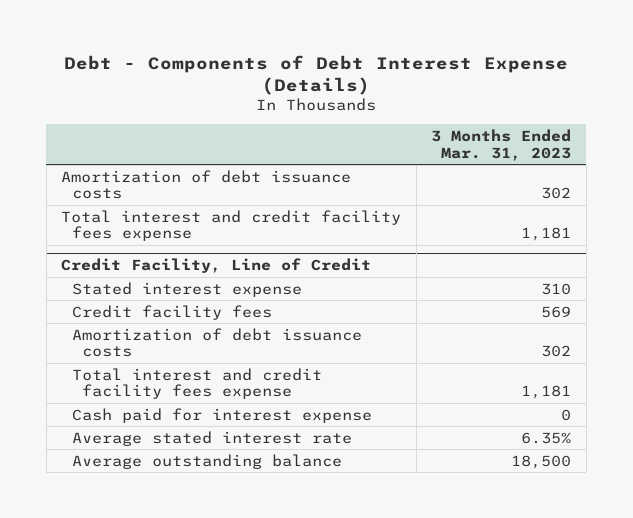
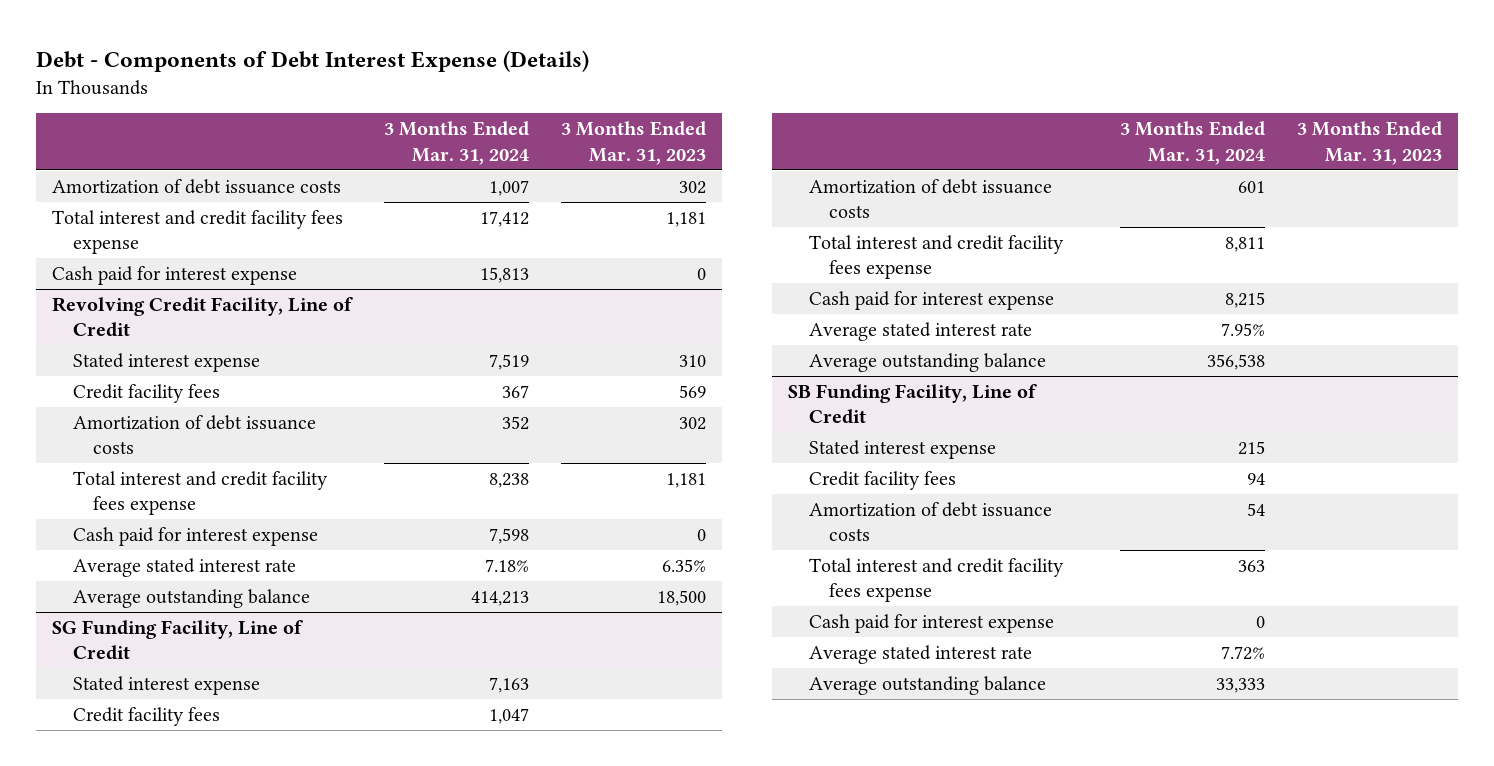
none -> [383,121,529,165] 3 Months Ended Mar. 31, 2024
none -> [51,265,297,285] Cash paid for interest expense
[61,257,372,273] Credit Facility, Line of Credit -> [51,296,353,338] Revolving Credit Facility, Line of Credit
none -> [51,619,303,661] SG Funding Facility, Line of Credit
none -> [72,675,260,695] Stated interest expense
none -> [72,706,220,726] Credit facility fees
none -> [808,178,1052,219] Amortization of debt issuance costs
none -> [808,234,1064,280] Total interest and credit facility fees expense
none -> [808,290,1054,310] Cash paid for interest expense
none -> [808,321,1032,341] Average stated interest rate
none -> [808,352,1046,372] Average outstanding balance
none -> [787,383,1037,425] SB Funding Facility, Line of Credit
none -> [808,439,996,459] Stated interest expense
none -> [808,470,956,490] Credit facility fees
none -> [808,501,1052,542] Amortization of debt issuance costs
none -> [808,557,1064,603] Total interest and credit facility fees expense
none -> [808,613,1054,633] Cash paid for interest expense
none -> [808,644,1032,664] Average stated interest rate
none -> [808,675,1046,695] Average outstanding balance

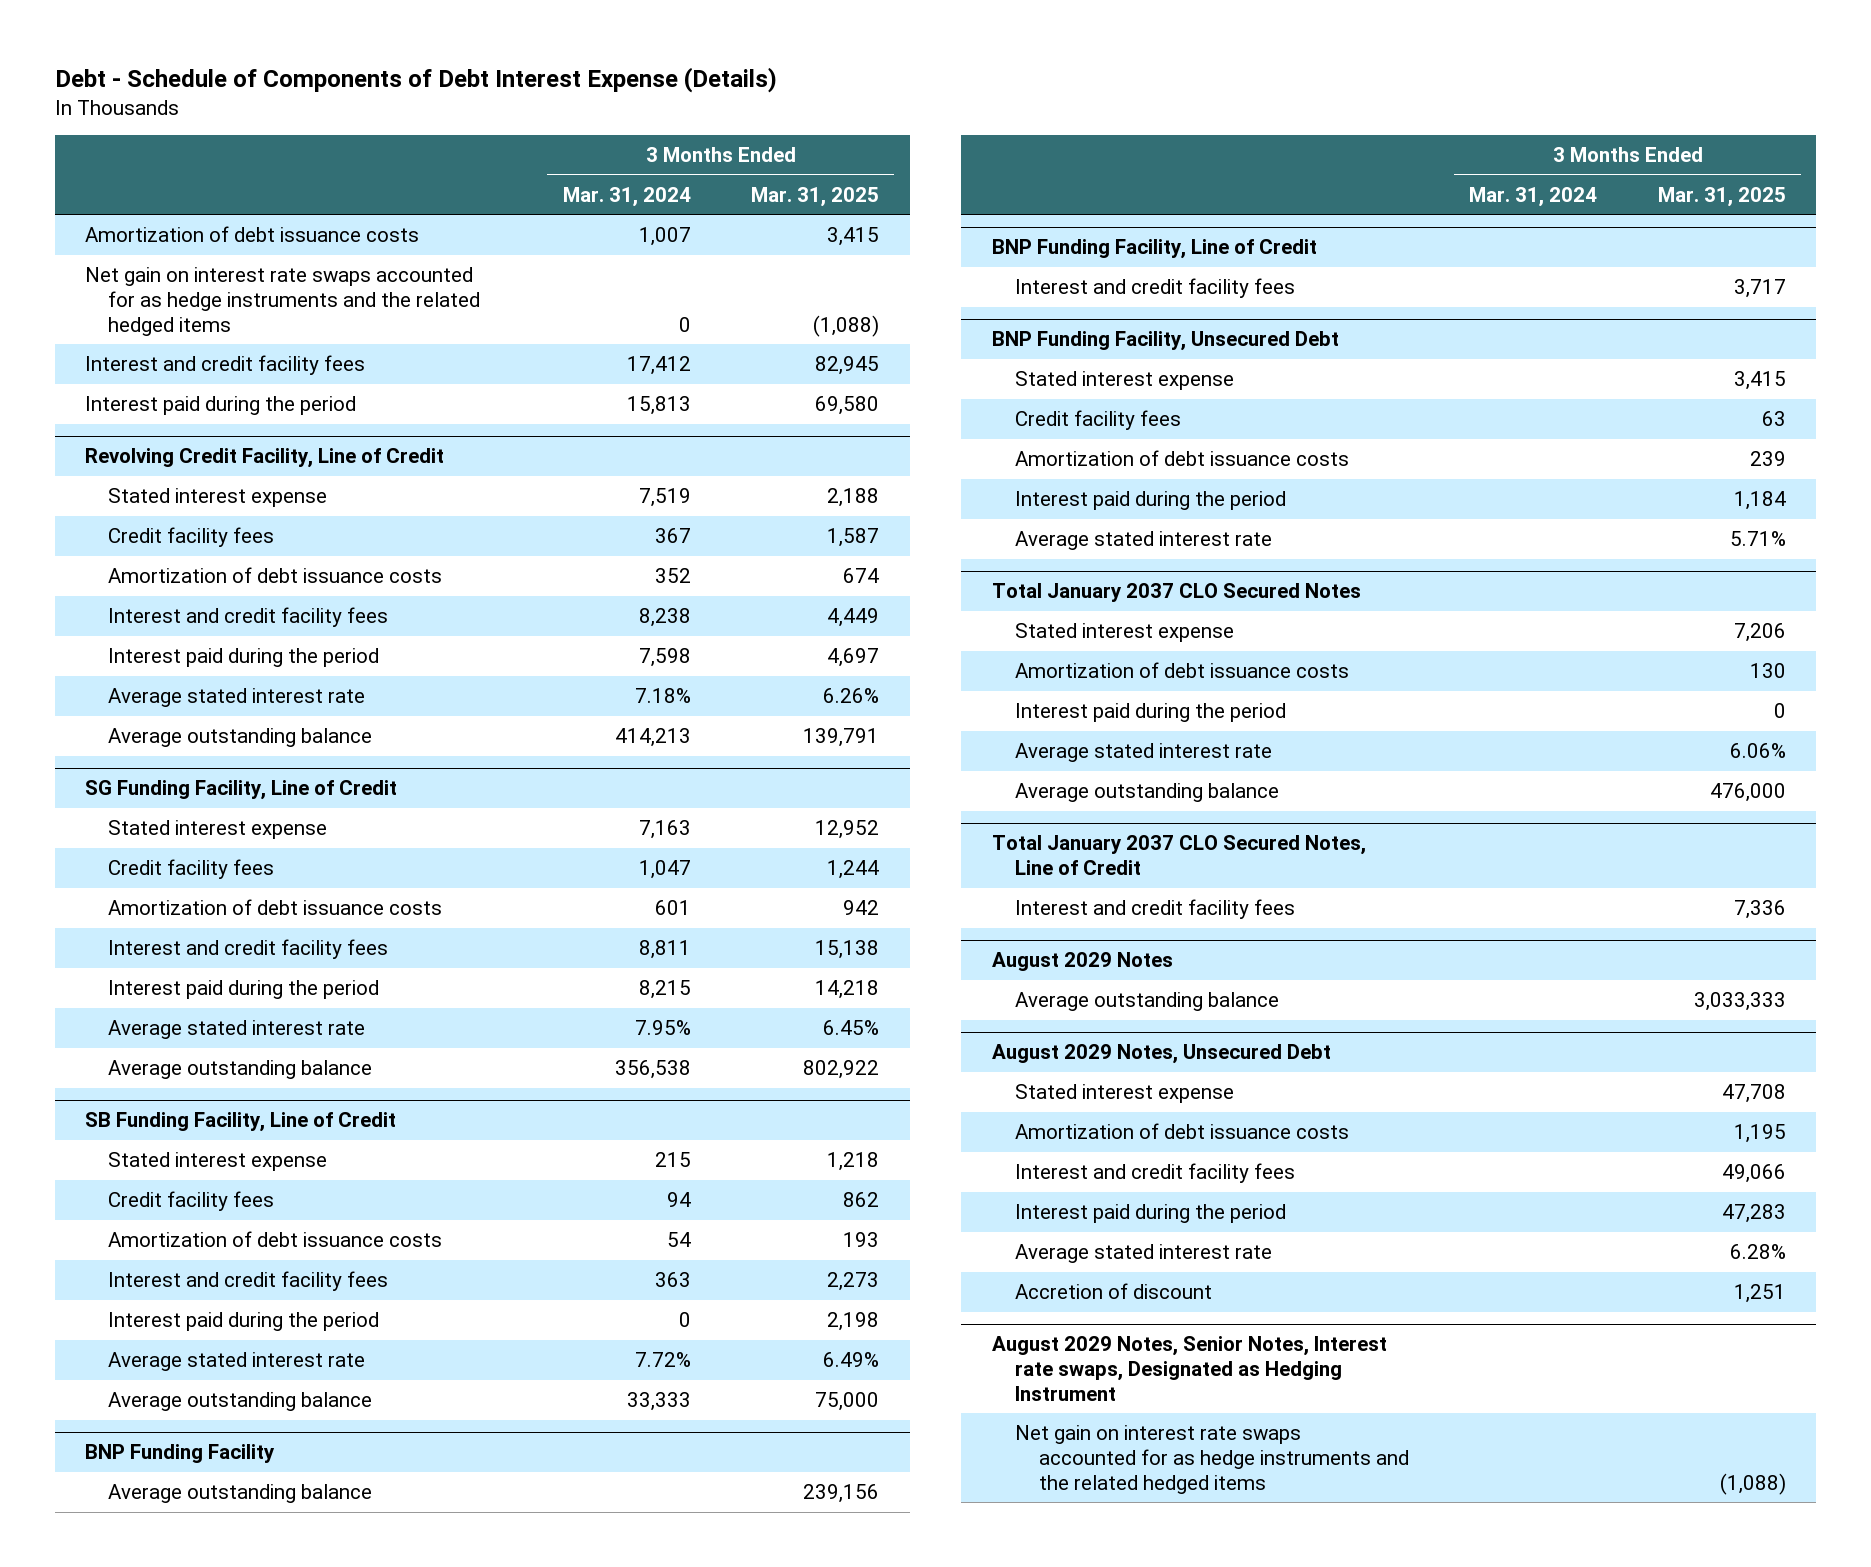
[35,49,589,72] Debt - Components of Debt Interest Expense (Details) -> [54,66,777,93] Debt - Schedule of Components of Debt Interest Expense (Details)
[560,121,706,165] 3 Months Ended Mar. 31, 2023 -> none
none -> [751,187,880,208] Mar. 31, 2025
none -> [84,267,481,336] Net gain on interest rate swaps accounted for as hedge instruments and the related hedged items
[51,209,343,255] Total interest and credit facility fees expense -> [84,355,365,376] Interest and credit facility fees
[51,265,297,285] Cash paid for interest expense -> [84,396,356,416] Interest paid during the period
[72,470,328,516] Total interest and credit facility fees expense -> [108,607,389,628] Interest and credit facility fees
[72,526,318,546] Cash paid for interest expense -> [108,648,380,668] Interest paid during the period
[808,234,1064,280] Total interest and credit facility fees expense -> [108,939,389,960] Interest and credit facility fees
[808,290,1054,310] Cash paid for interest expense -> [108,980,380,1000] Interest paid during the period
[808,557,1064,603] Total interest and credit facility fees expense -> [108,1271,389,1292] Interest and credit facility fees
[808,613,1054,633] Cash paid for interest expense -> [108,1312,380,1332] Interest paid during the period
none -> [84,1444,275,1464] BNP Funding Facility
none -> [108,1484,373,1504] Average outstanding balance
none -> [991,239,1317,260] BNP Funding Facility, Line of Credit
none -> [1015,278,1296,299] Interest and credit facility fees
none -> [991,331,1339,352] BNP Funding Facility, Unsecured Debt
none -> [1015,371,1235,391] Stated interest expense
none -> [1015,410,1182,431] Credit facility fees
none -> [1015,450,1350,467] Amortization of debt issuance costs
none -> [1015,491,1287,511] Interest paid during the period
none -> [1015,531,1273,551] Average stated interest rate
none -> [991,583,1361,603] Total January 2037 CLO Secured Notes
none -> [1015,623,1235,643] Stated interest expense
none -> [1015,662,1350,679] Amortization of debt issuance costs
none -> [1015,703,1287,723] Interest paid during the period
none -> [1015,743,1273,763] Average stated interest rate
none -> [1015,783,1280,803] Average outstanding balance
none -> [991,835,1366,876] Total January 2037 CLO Secured Notes, Line of Credit
none -> [1015,899,1296,920] Interest and credit facility fees
none -> [991,952,1173,972] August 2029 Notes
none -> [1015,992,1280,1012] Average outstanding balance
none -> [991,1044,1331,1065] August 2029 Notes, Unsecured Debt
none -> [1015,1084,1235,1104] Stated interest expense
none -> [1015,1123,1350,1140] Amortization of debt issuance costs
none -> [1015,1163,1296,1184] Interest and credit facility fees
none -> [1015,1204,1287,1224] Interest paid during the period
none -> [1015,1244,1273,1264] Average stated interest rate
none -> [1015,1283,1213,1300] Accretion of discount
none -> [991,1336,1387,1401] August 2029 Notes, Senior Notes, Interest rate swaps, Designated as Hedging Instrument
none -> [1015,1425,1409,1494] Net gain on interest rate swaps accounted for as hedge instruments and the related hedged items

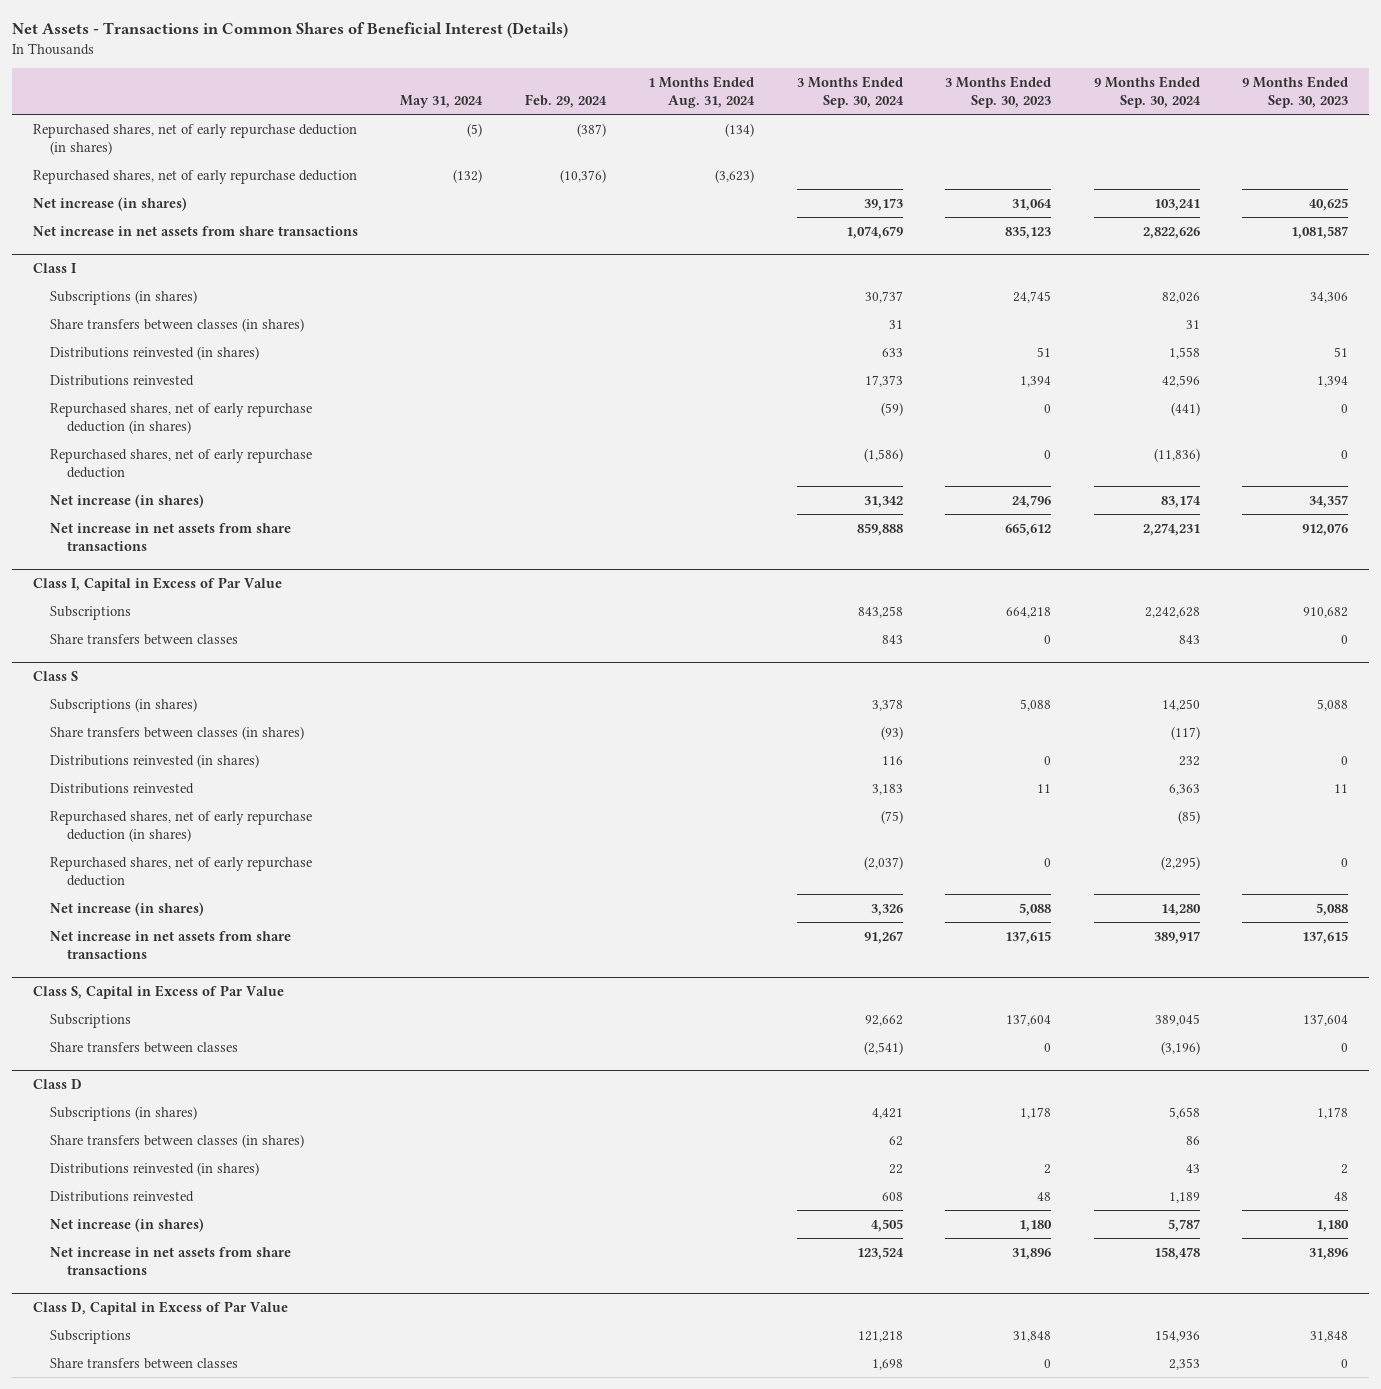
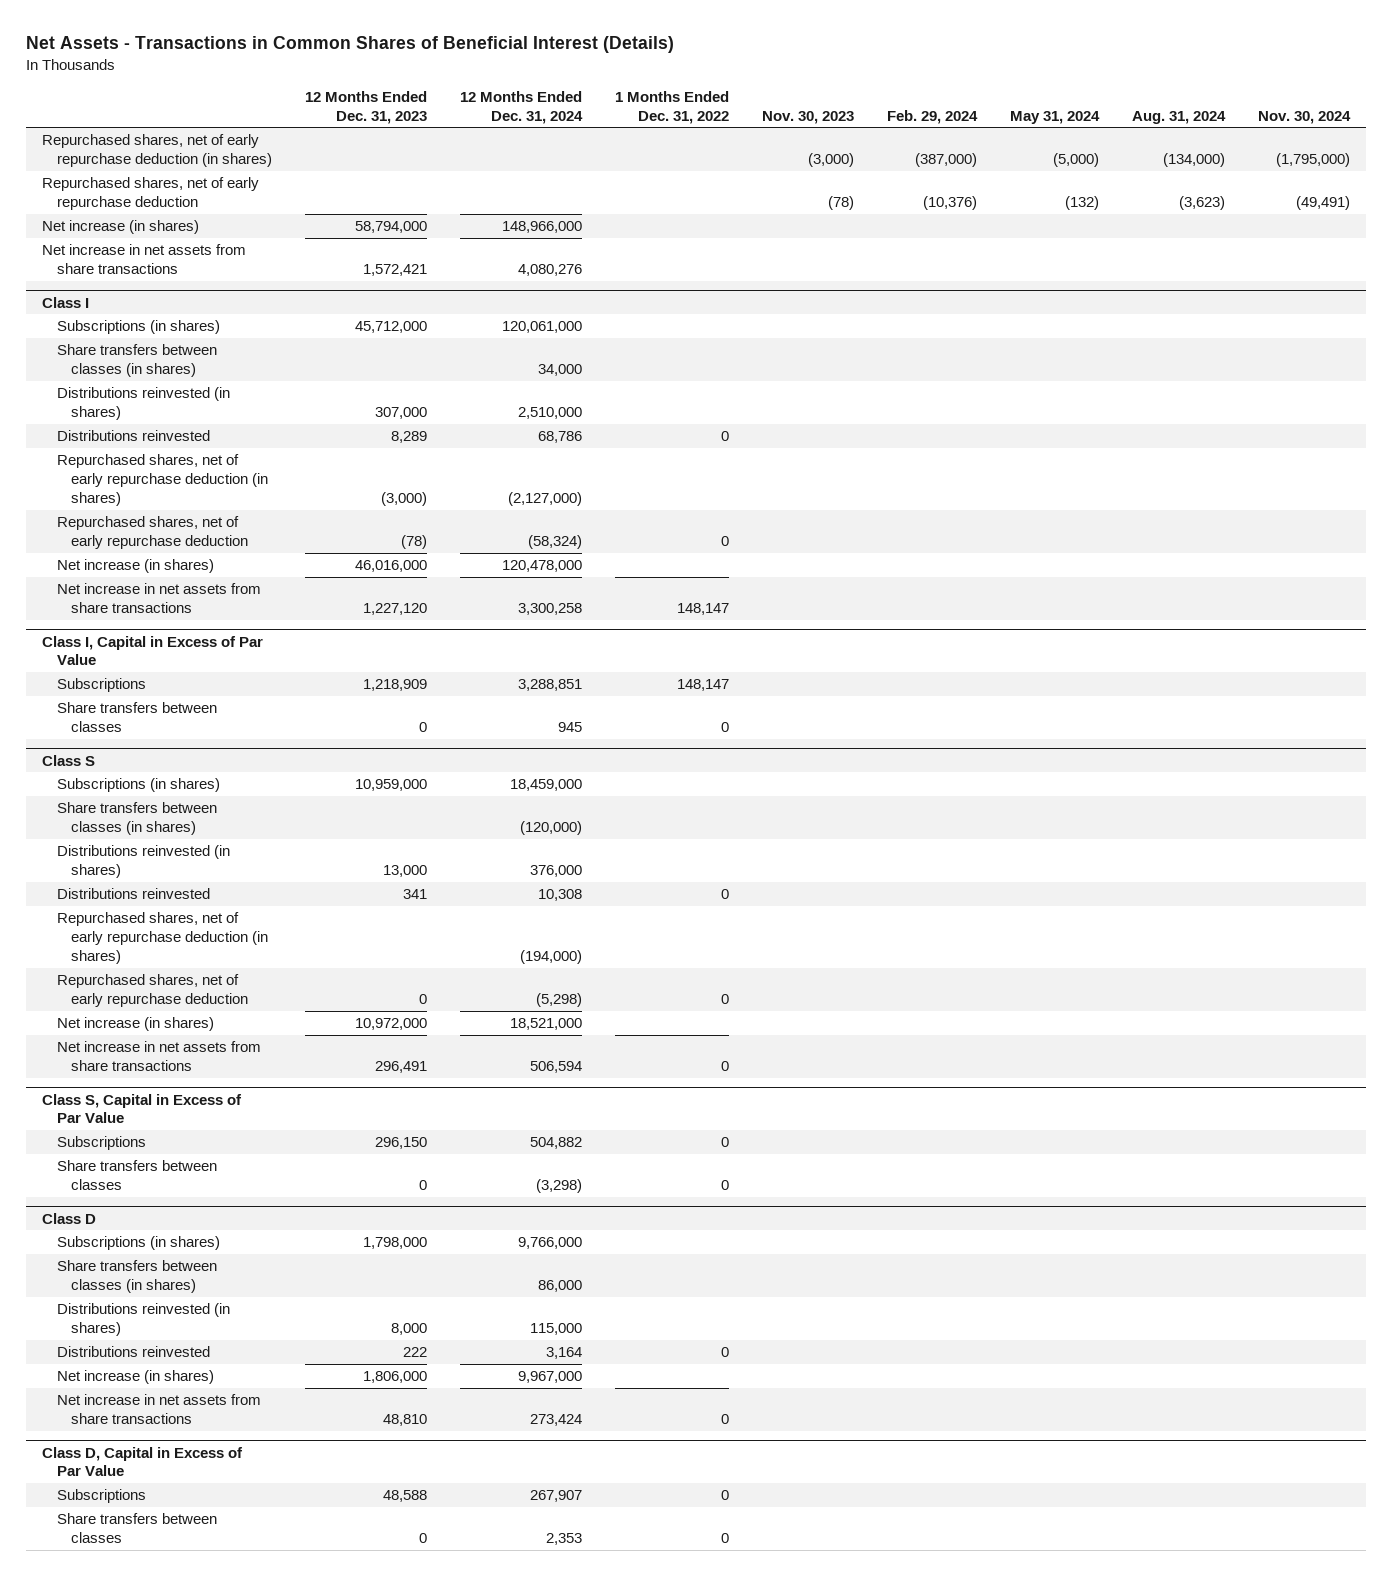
[648,75,756,108] 1 Months Ended Aug. 31, 2024 -> none
[796,75,904,108] 3 Months Ended Sep. 30, 2024 -> none
[945,75,1052,108] 3 Months Ended Sep. 30, 2023 -> none
[1093,75,1201,108] 9 Months Ended Sep. 30, 2024 -> none
[1241,75,1348,108] 9 Months Ended Sep. 30, 2023 -> none
none -> [304,90,427,124] 12 Months Ended Dec. 31, 2023
none -> [459,90,583,124] 12 Months Ended Dec. 31, 2024
none -> [614,90,729,124] 1 Months Ended Dec. 31, 2022
none -> [761,110,854,124] Nov. 30, 2023
none -> [1131,110,1226,124] Aug. 31, 2024
none -> [1257,110,1351,124] Nov. 30, 2024
[467,122,483,137] (5) -> [1052,152,1099,167] (5,000)
[576,122,606,137] (387) -> [914,152,977,167] (387,000)

